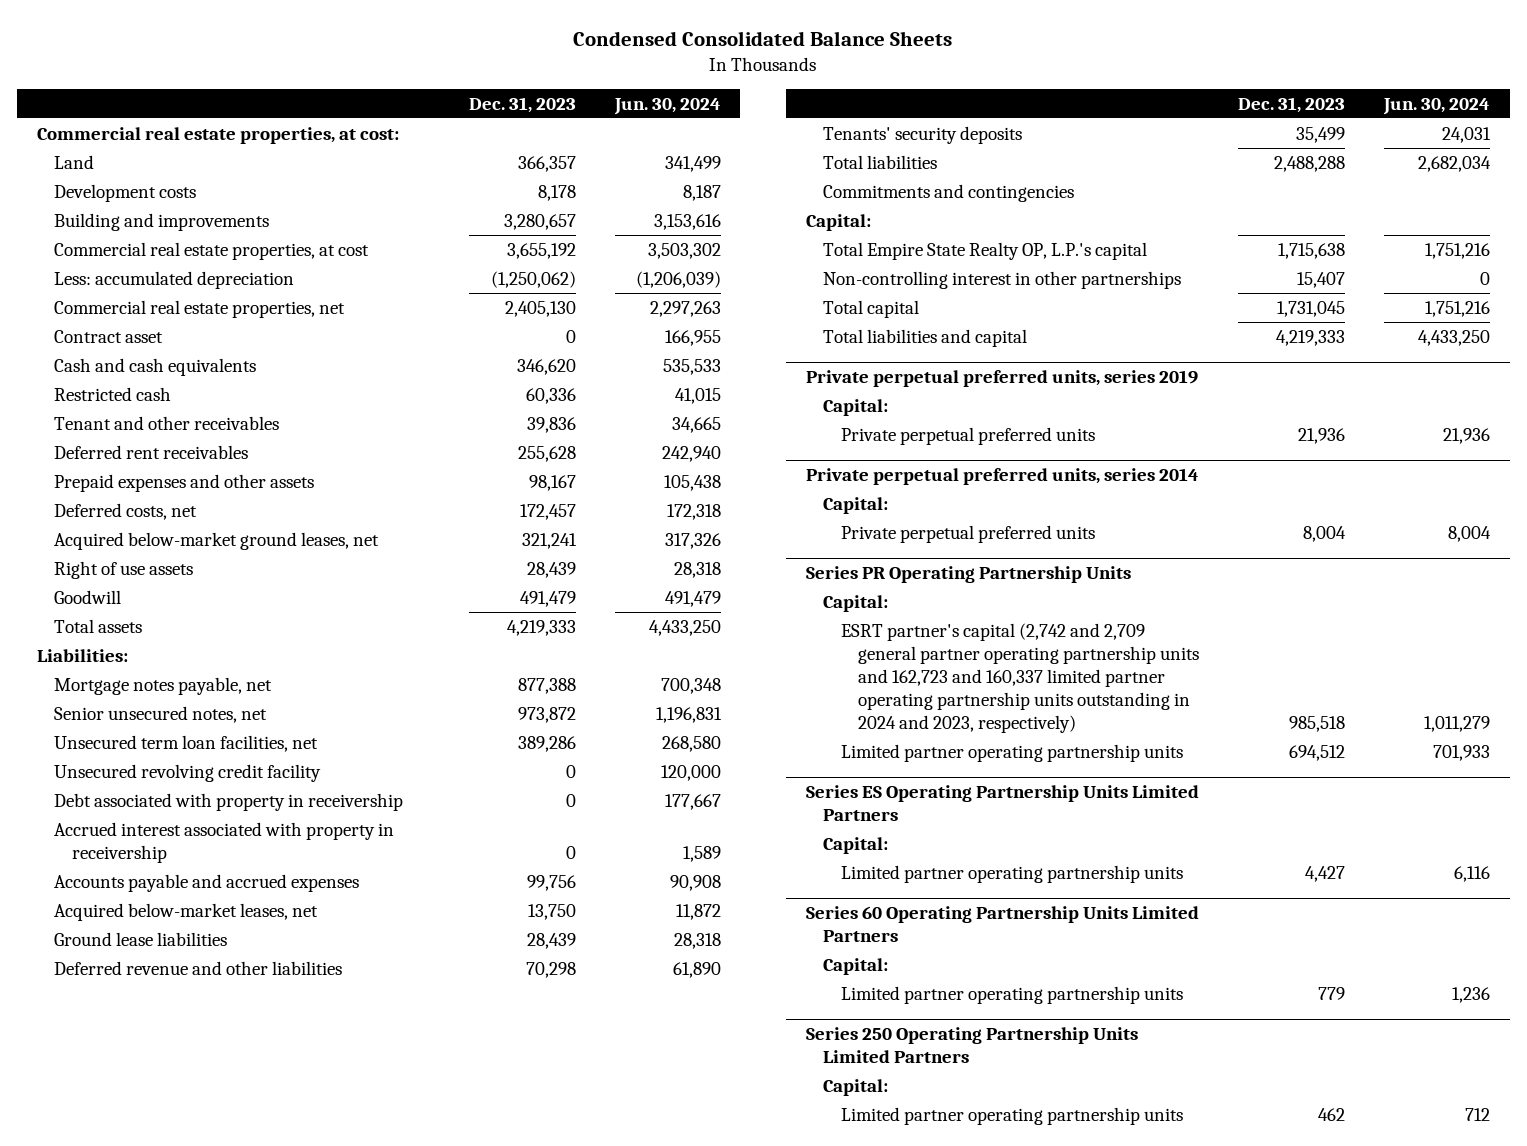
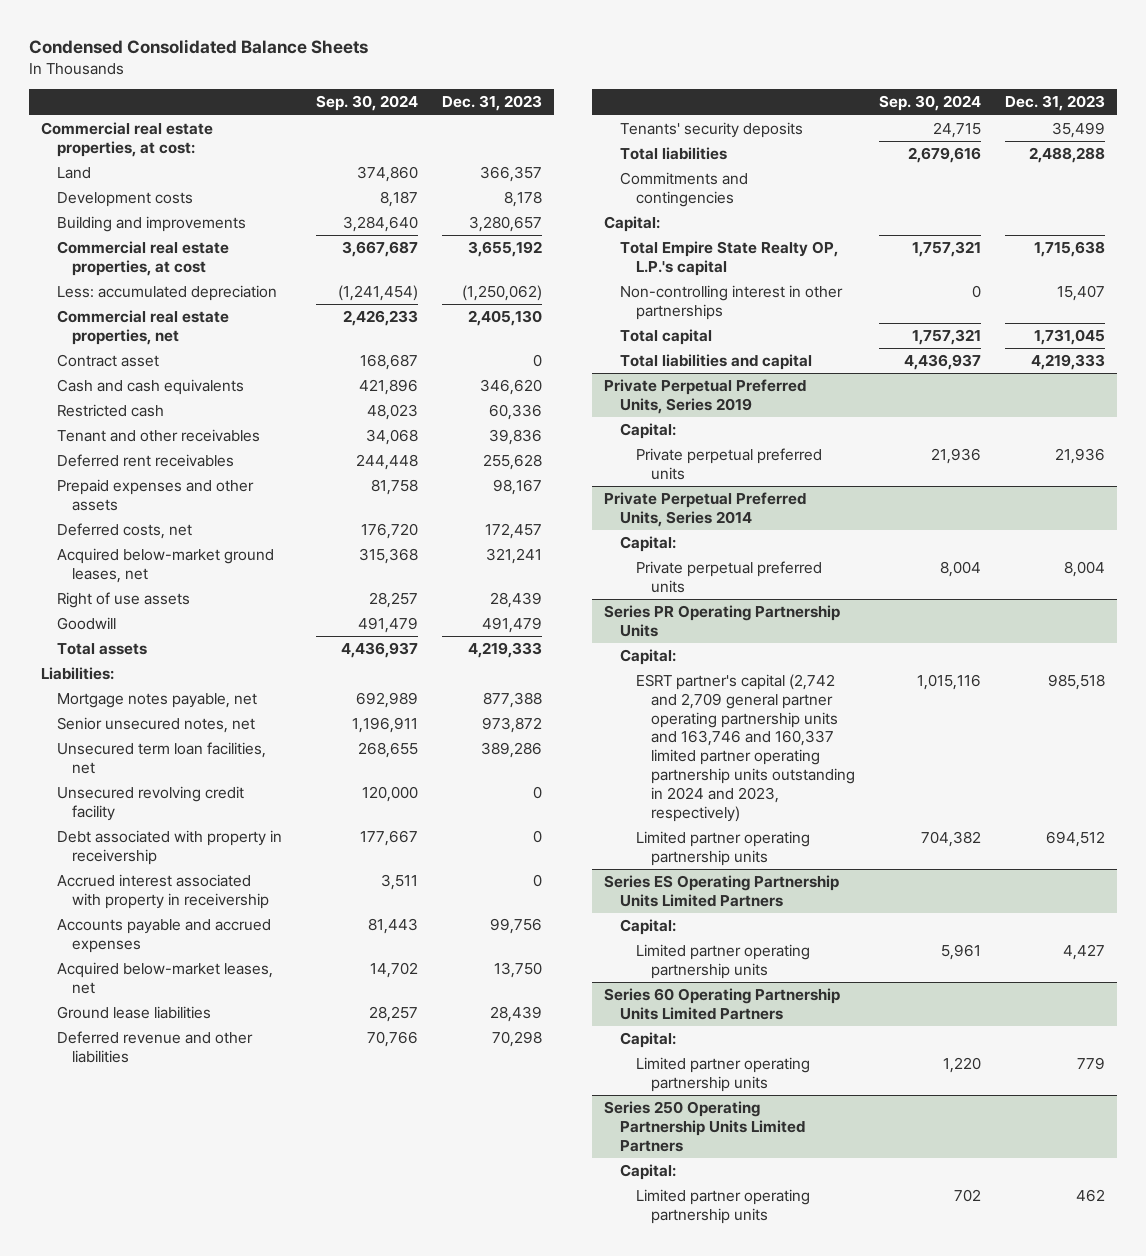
[613,97,721,115] Jun. 30, 2024 -> none
none -> [315,95,418,112] Sep. 30, 2024
[805,370,1198,388] Private perpetual preferred units, series 2019 -> [604,379,807,414] Private Perpetual Preferred Units, Series 2019
[805,468,1199,486] Private perpetual preferred units, series 2014 -> [604,492,807,527] Private Perpetual Preferred Units, Series 2014
[840,622,1200,733] ESRT partner's capital (2,742 and 2,709 general partner operating partnership units and 162,723 and 160,337 limited partner operating partnership units outstanding in 2024 and 2023, respectively) -> [635,674,856,822] ESRT partner's capital (2,742 and 2,709 general partner operating partnership units and 163,746 and 160,337 limited partner operating partnership units outstanding in 2024 and 2023, respectively)

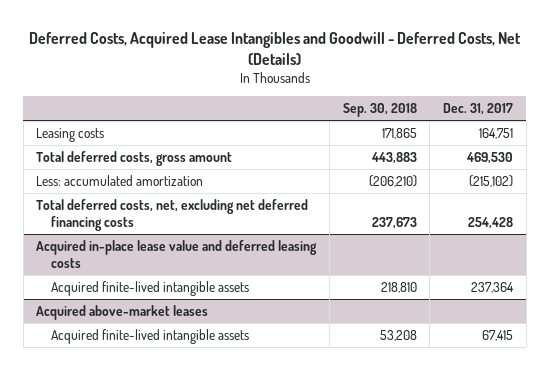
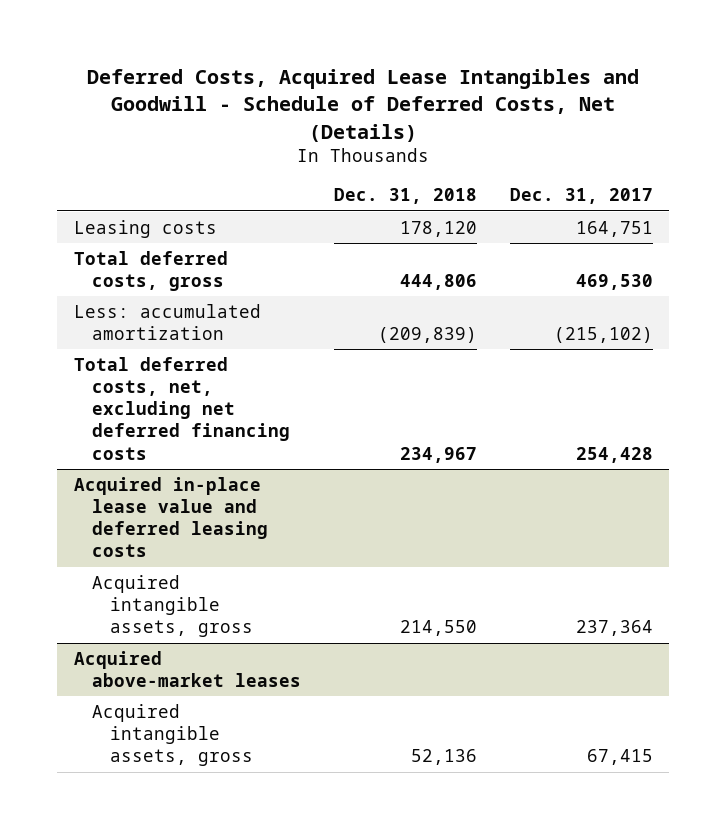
[28,31,521,65] Deferred Costs, Acquired Lease Intangibles and Goodwill - Deferred Costs, Net (Details) -> [87,69,640,142] Deferred Costs, Acquired Lease Intangibles and Goodwill - Schedule of Deferred Costs, Net (Details)
[342,103,417,118] Sep. 30, 2018 -> none
none -> [333,188,477,205] Dec. 31, 2018
[36,151,233,167] Total deferred costs, gross amount -> [73,250,228,292] Total deferred costs, gross
[51,281,250,297] Acquired finite-lived intangible assets -> [91,574,253,638] Acquired intangible assets, gross
[51,329,250,345] Acquired finite-lived intangible assets -> [91,703,253,767] Acquired intangible assets, gross

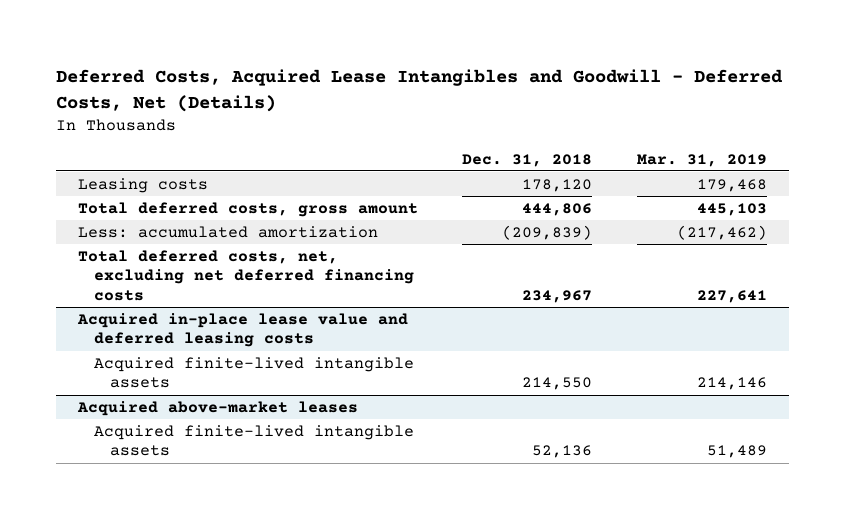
[87,69,640,142] Deferred Costs, Acquired Lease Intangibles and Goodwill - Schedule of Deferred Costs, Net (Details) -> [55,68,783,112] Deferred Costs, Acquired Lease Intangibles and Goodwill - Deferred Costs, Net (Details)
[509,188,653,205] Dec. 31, 2017 -> none
none -> [636,153,767,167] Mar. 31, 2019
[73,250,228,292] Total deferred costs, gross -> [78,201,419,217] Total deferred costs, gross amount
[91,574,253,638] Acquired intangible assets, gross -> [94,356,415,389] Acquired finite-lived intangible assets
[91,703,253,767] Acquired intangible assets, gross -> [94,424,415,457] Acquired finite-lived intangible assets

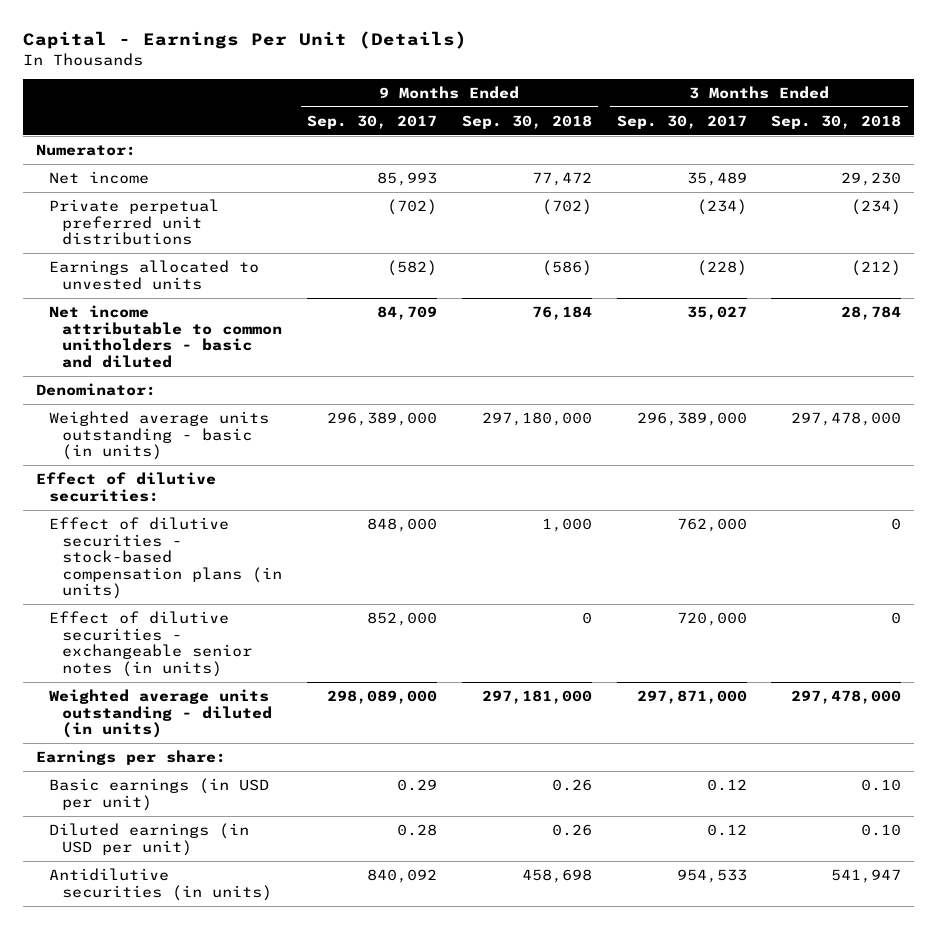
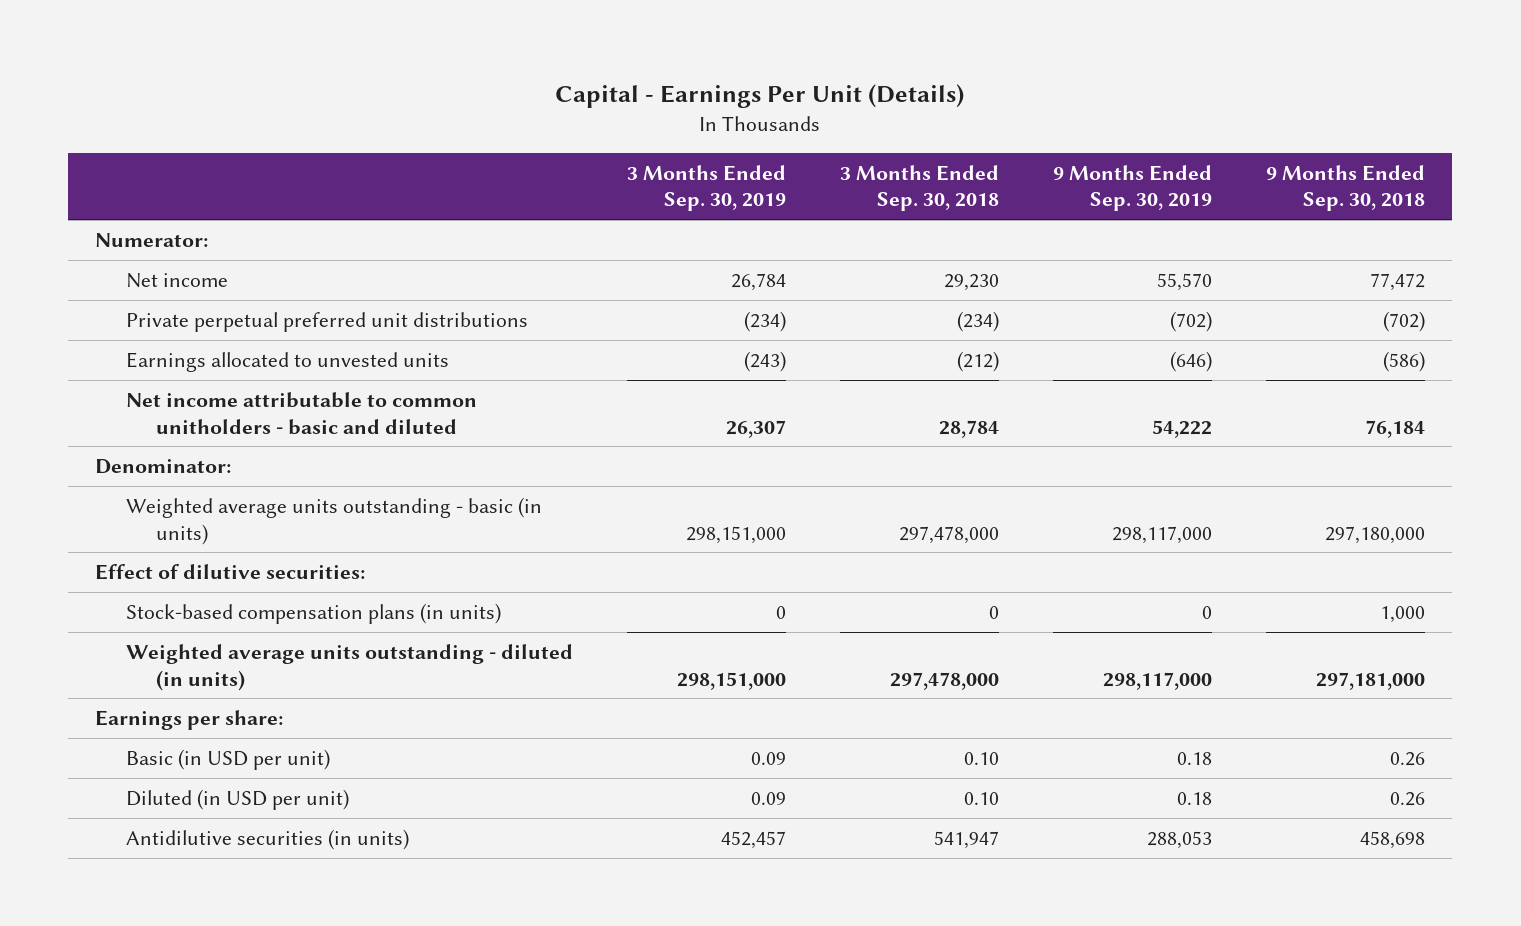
[306,114,437,129] Sep. 30, 2017 -> none
[616,114,747,129] Sep. 30, 2017 -> none
none -> [626,165,786,212] 3 Months Ended Sep. 30, 2019
none -> [1053,165,1213,212] 9 Months Ended Sep. 30, 2019
[48,610,252,677] Effect of dilutive securities - exchangeable senior notes (in units) -> none
[48,516,282,600] Effect of dilutive securities - stock-based compensation plans (in units) -> [125,603,501,625] Stock-based compensation plans (in units)
[48,777,269,811] Basic earnings (in USD per unit) -> [125,749,330,771] Basic (in USD per unit)
[48,822,249,856] Diluted earnings (in USD per unit) -> [125,789,349,811] Diluted (in USD per unit)

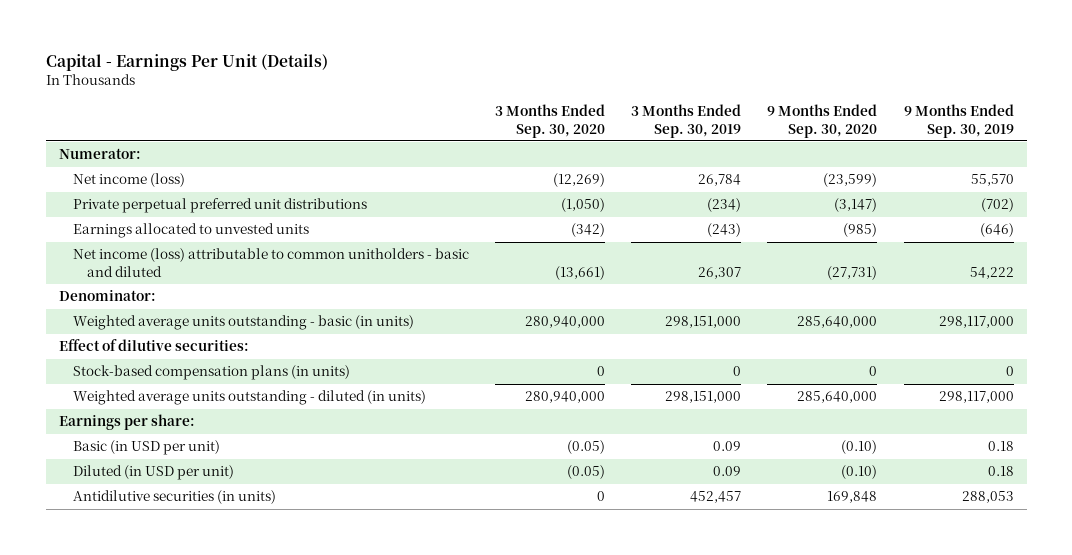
[840,165,1000,212] 3 Months Ended Sep. 30, 2018 -> none
[1266,165,1426,212] 9 Months Ended Sep. 30, 2018 -> none
none -> [495,104,606,138] 3 Months Ended Sep. 30, 2020
none -> [767,104,878,138] 9 Months Ended Sep. 30, 2020
[125,273,228,289] Net income -> [72,173,185,188] Net income (loss)
[125,392,477,435] Net income attributable to common unitholders - basic and diluted -> [72,248,469,277] Net income (loss) attributable to common unitholders - basic and diluted

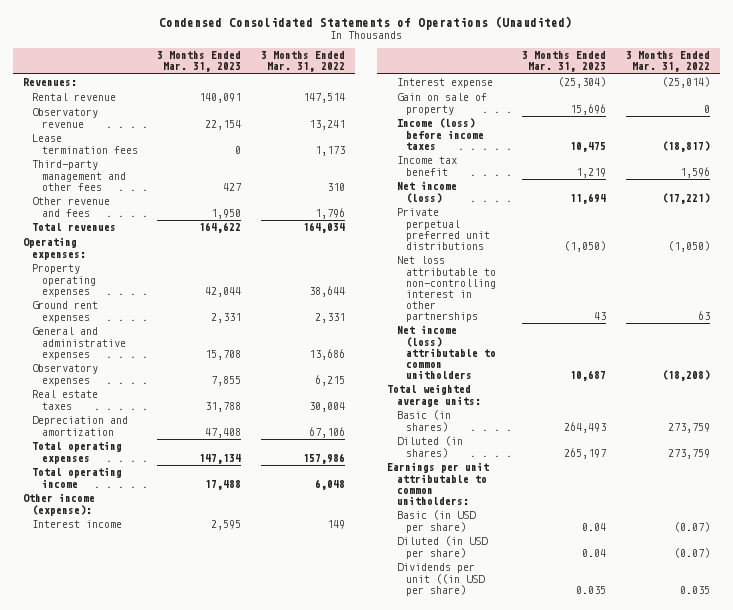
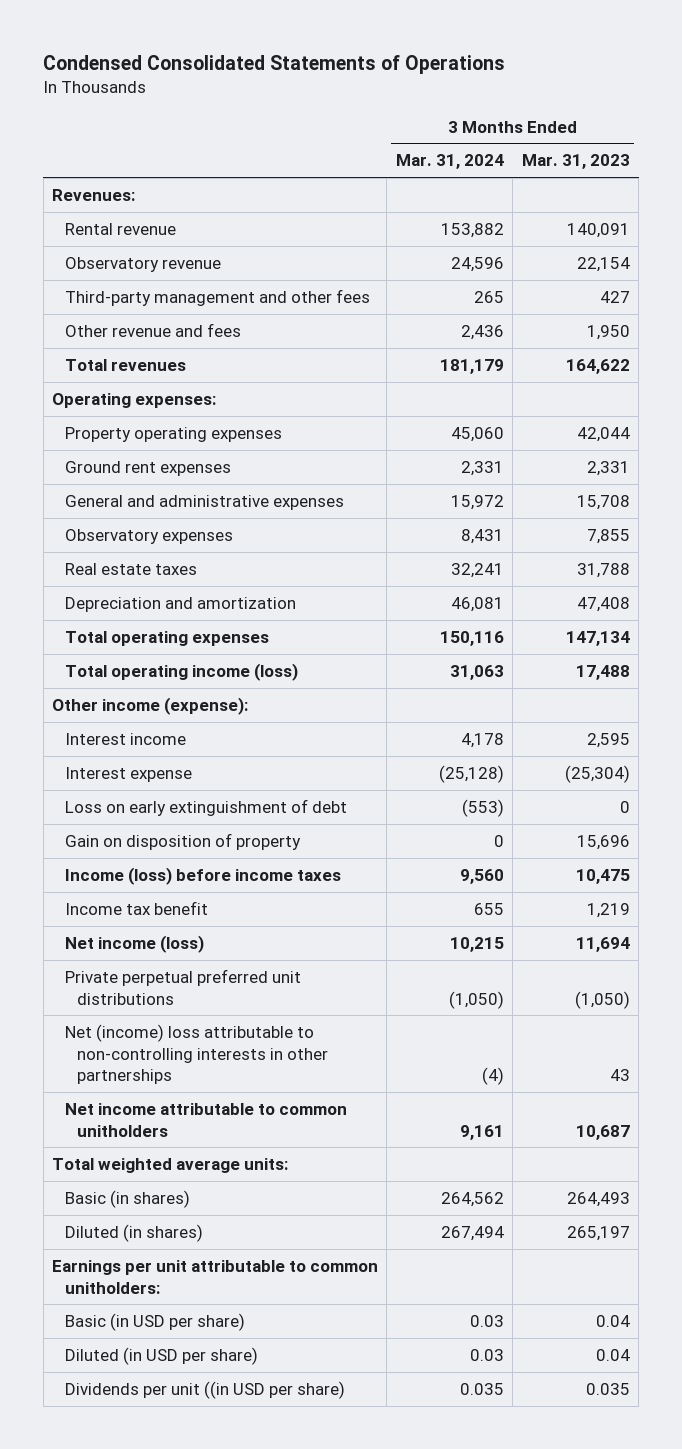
[159,15,573,30] Condensed Consolidated Statements of Operations (Unaudited) -> [43,54,506,74] Condensed Consolidated Statements of Operations
[261,51,346,73] 3 Months Ended Mar. 31, 2022 -> none
none -> [395,154,504,170] Mar. 31, 2024
[32,134,138,154] Lease termination fees -> none
[32,467,123,488] Total operating income -> [64,662,298,681] Total operating income (loss)
none -> [64,798,347,816] Loss on early extinguishment of debt
[396,93,487,115] Gain on sale of property -> [64,832,301,850] Gain on disposition of property
[396,256,497,323] Net loss attributable to non-controlling interest in other partnerships -> [64,1023,329,1085] Net (income) loss attributable to non-controlling interests in other partnerships
[396,325,497,380] Net income (loss) attributable to common unitholders -> [64,1102,347,1137] Net income attributable to common unitholders

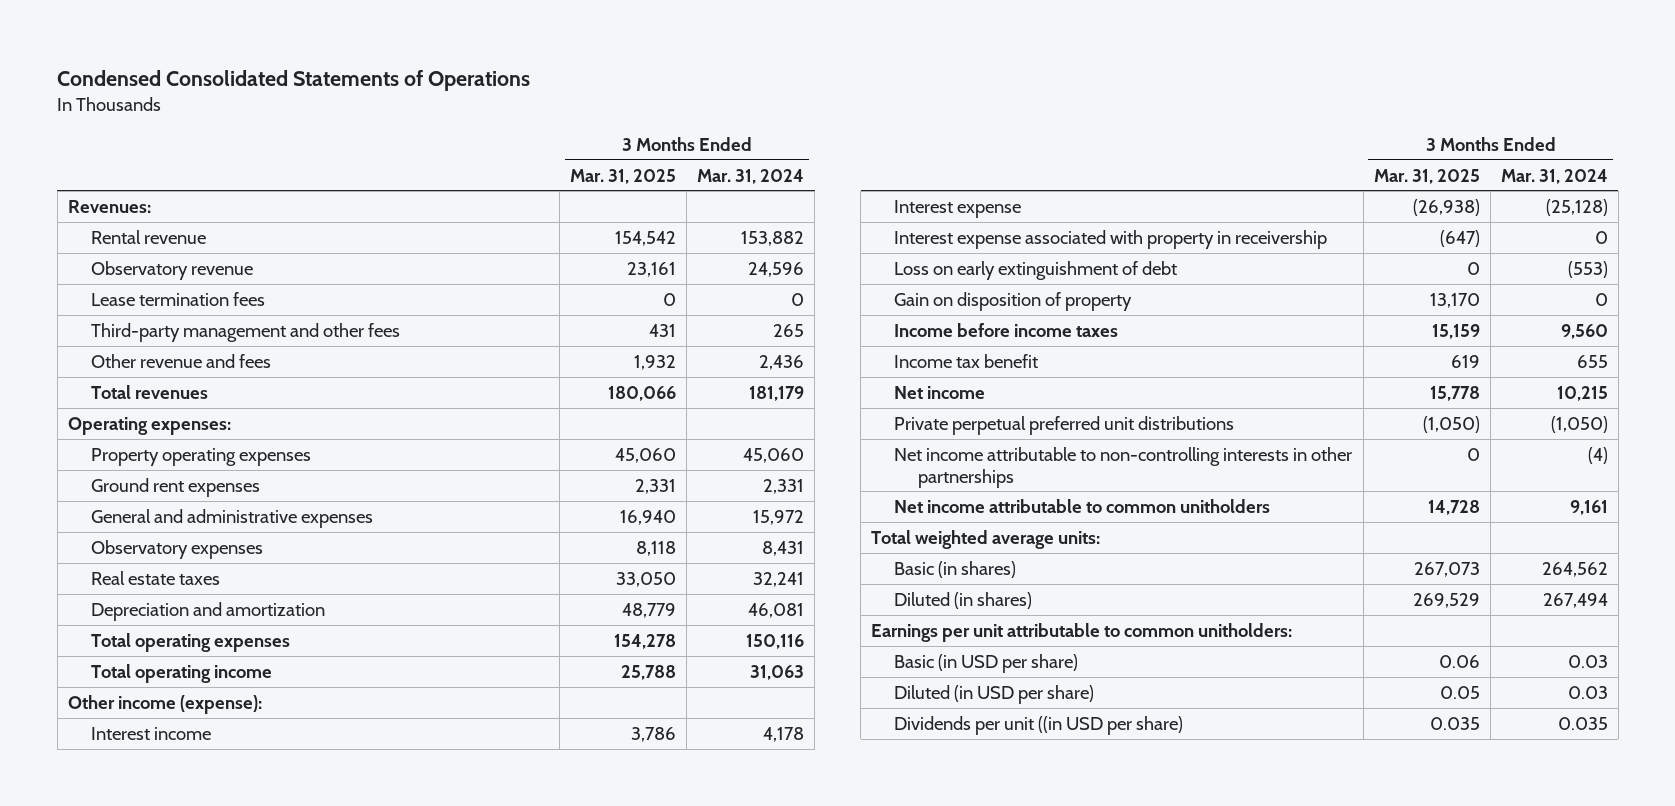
[521,154,630,170] Mar. 31, 2023 -> none
none -> [569,168,676,184] Mar. 31, 2025
none -> [90,291,265,306] Lease termination fees
[64,662,298,681] Total operating income (loss) -> [90,663,272,683] Total operating income
none -> [894,229,1328,249] Interest expense associated with property in receivership
[64,866,341,885] Income (loss) before income taxes -> [894,322,1119,337] Income before income taxes
[64,934,204,953] Net income (loss) -> [894,385,986,399] Net income
[64,1023,329,1085] Net (income) loss attributable to non-controlling interests in other partnerships -> [894,446,1353,488] Net income attributable to non-controlling interests in other partnerships

